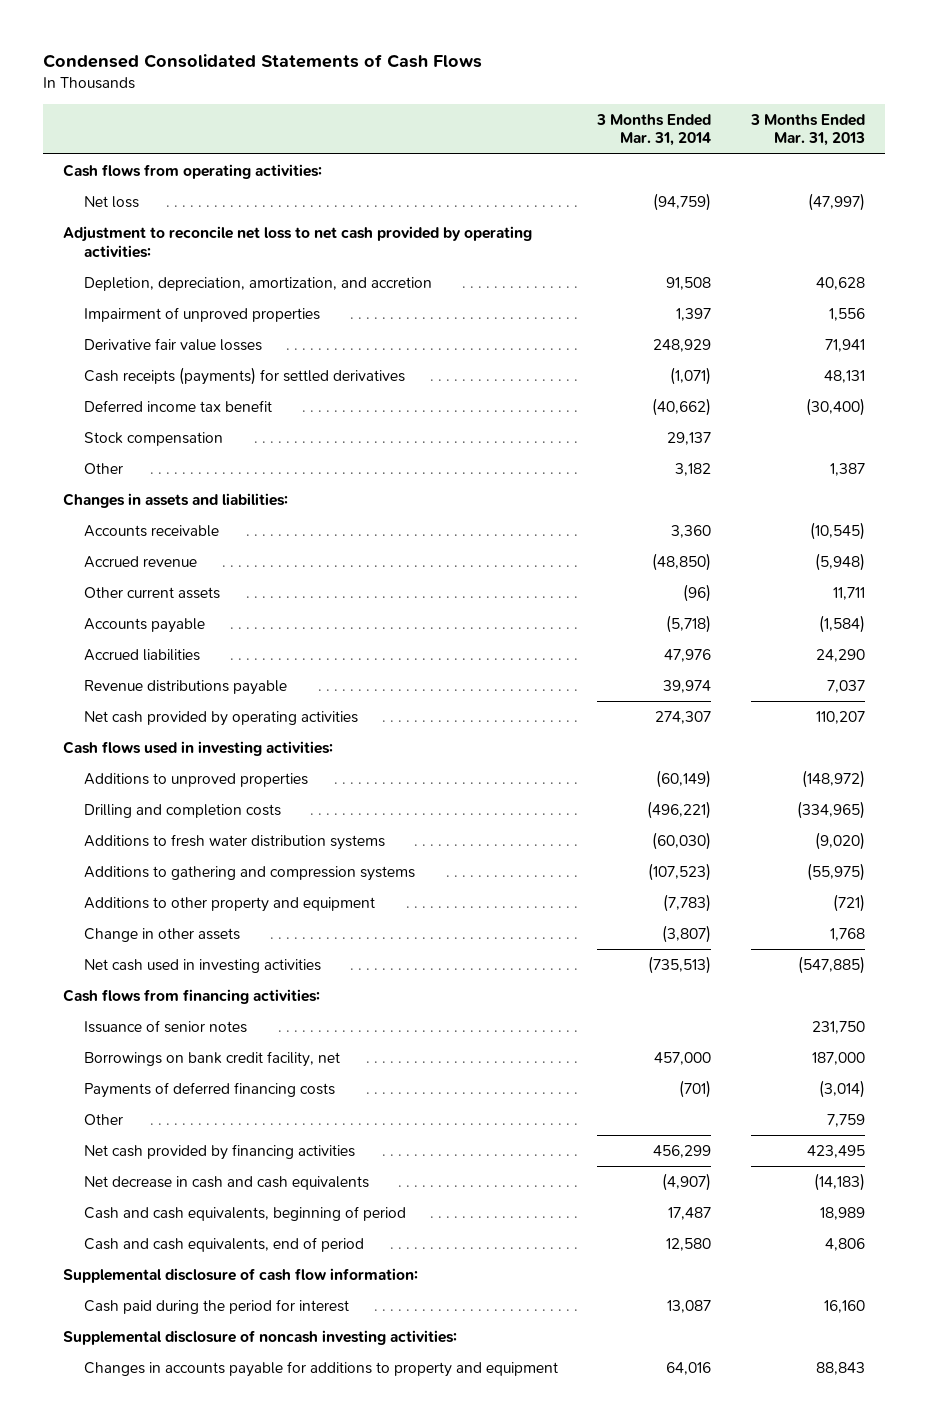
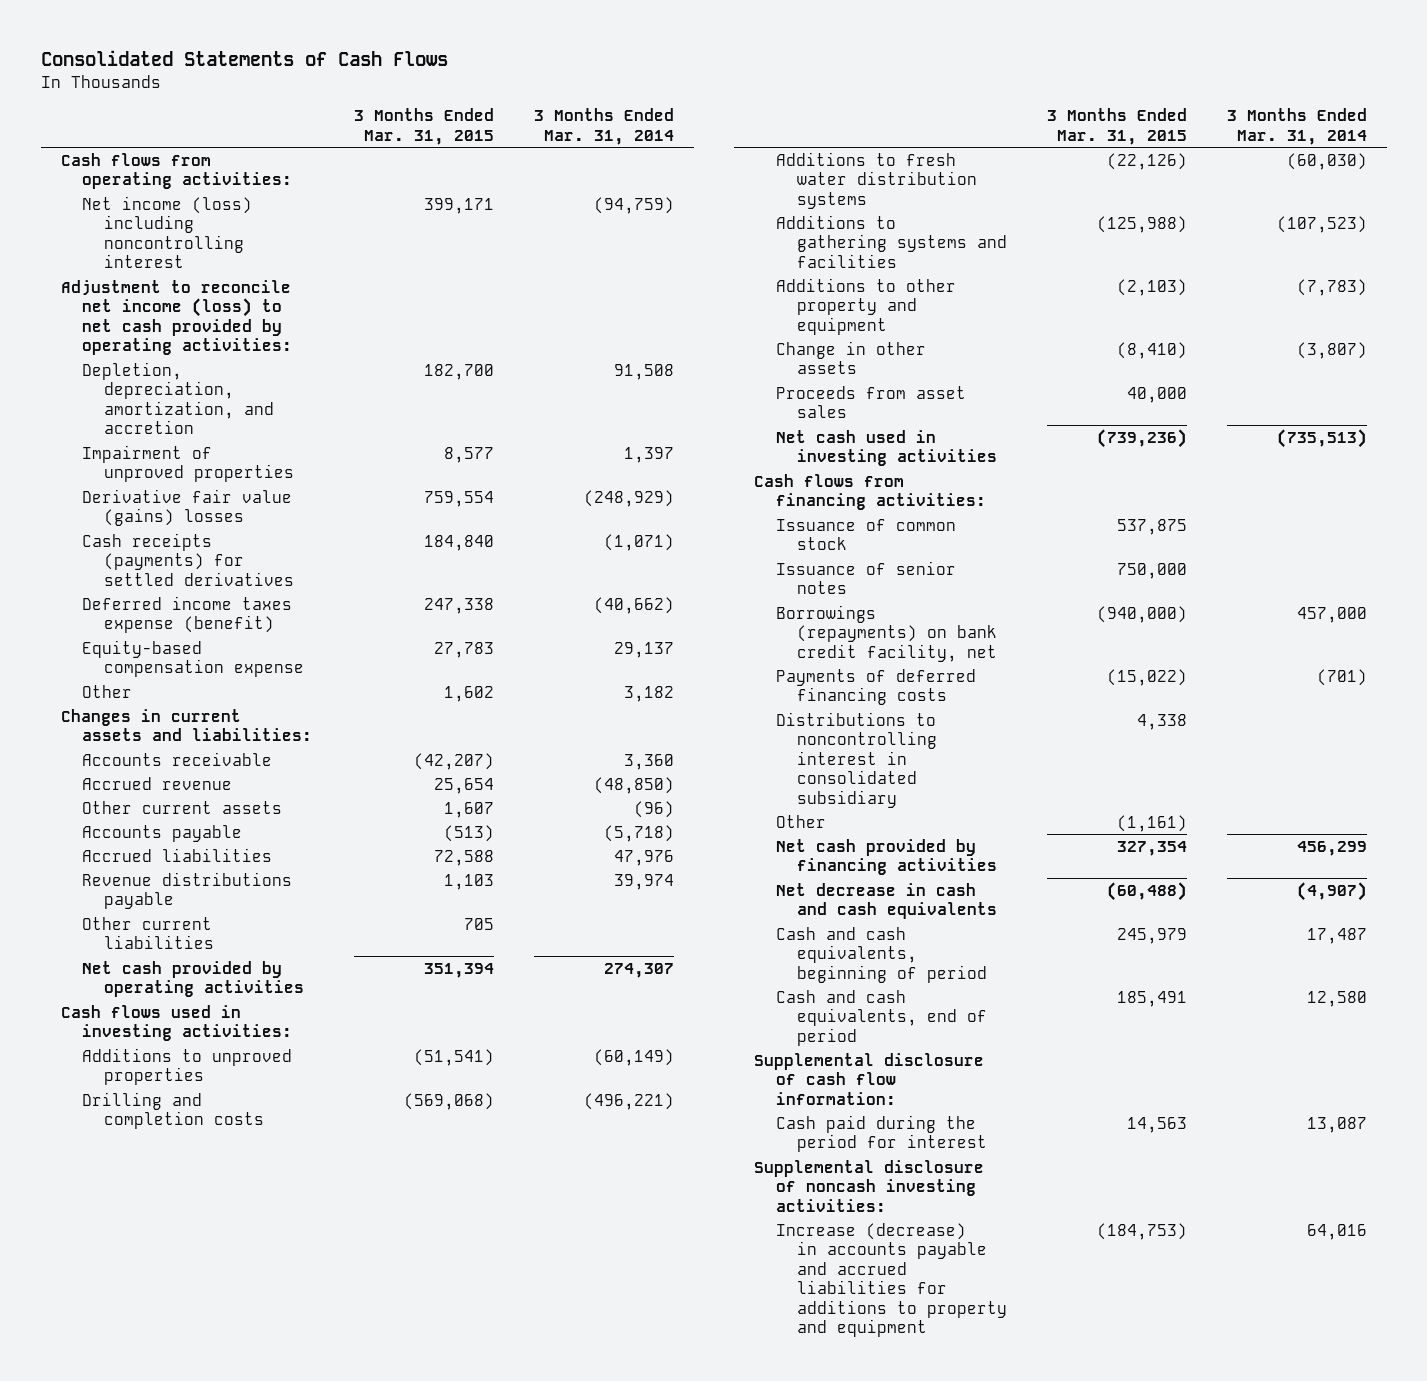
[43,54,483,69] Condensed Consolidated Statements of Cash Flows -> [40,49,448,66] Consolidated Statements of Cash Flows
[749,113,865,147] 3 Months Ended Mar. 31, 2013 -> none
none -> [353,108,494,145] 3 Months Ended Mar. 31, 2015
[84,195,140,208] Net loss -> [82,195,253,269] Net income (loss) including noncontrolling interest
[62,225,532,258] Adjustment to reconcile net loss to net cash provided by operating activities: -> [60,279,293,356] Adjustment to reconcile net income (loss) to net cash provided by operating activities:
[84,337,263,351] Derivative fair value losses -> [82,488,293,527] Derivative fair value (gains) losses
[653,338,712,352] 248,929 -> [583,489,674,507] (248,929)
[84,399,273,412] Deferred income tax benefit -> [82,595,293,634] Deferred income taxes expense (benefit)
[84,431,224,446] Stock compensation -> [82,639,305,678] Equity-based compensation expense
[62,492,288,508] Changes in assets and liabilities: -> [60,708,313,742] Changes in current assets and liabilities:
none -> [82,916,215,950] Other current liabilities
[84,865,416,881] Additions to gathering and compression systems -> [775,214,1008,268] Additions to gathering systems and facilities
none -> [775,385,966,419] Proceeds from asset sales
none -> [775,518,956,551] Issuance of common stock
[84,1050,341,1067] Borrowings on bank credit facility, net -> [775,604,998,662] Borrowings (repayments) on bank credit facility, net
none -> [775,711,938,808] Distributions to noncontrolling interest in consolidated subsidiary
[84,1360,559,1377] Changes in accounts payable for additions to property and equipment -> [775,1222,1008,1338] Increase (decrease) in accounts payable and accrued liabilities for additions to property and equipment

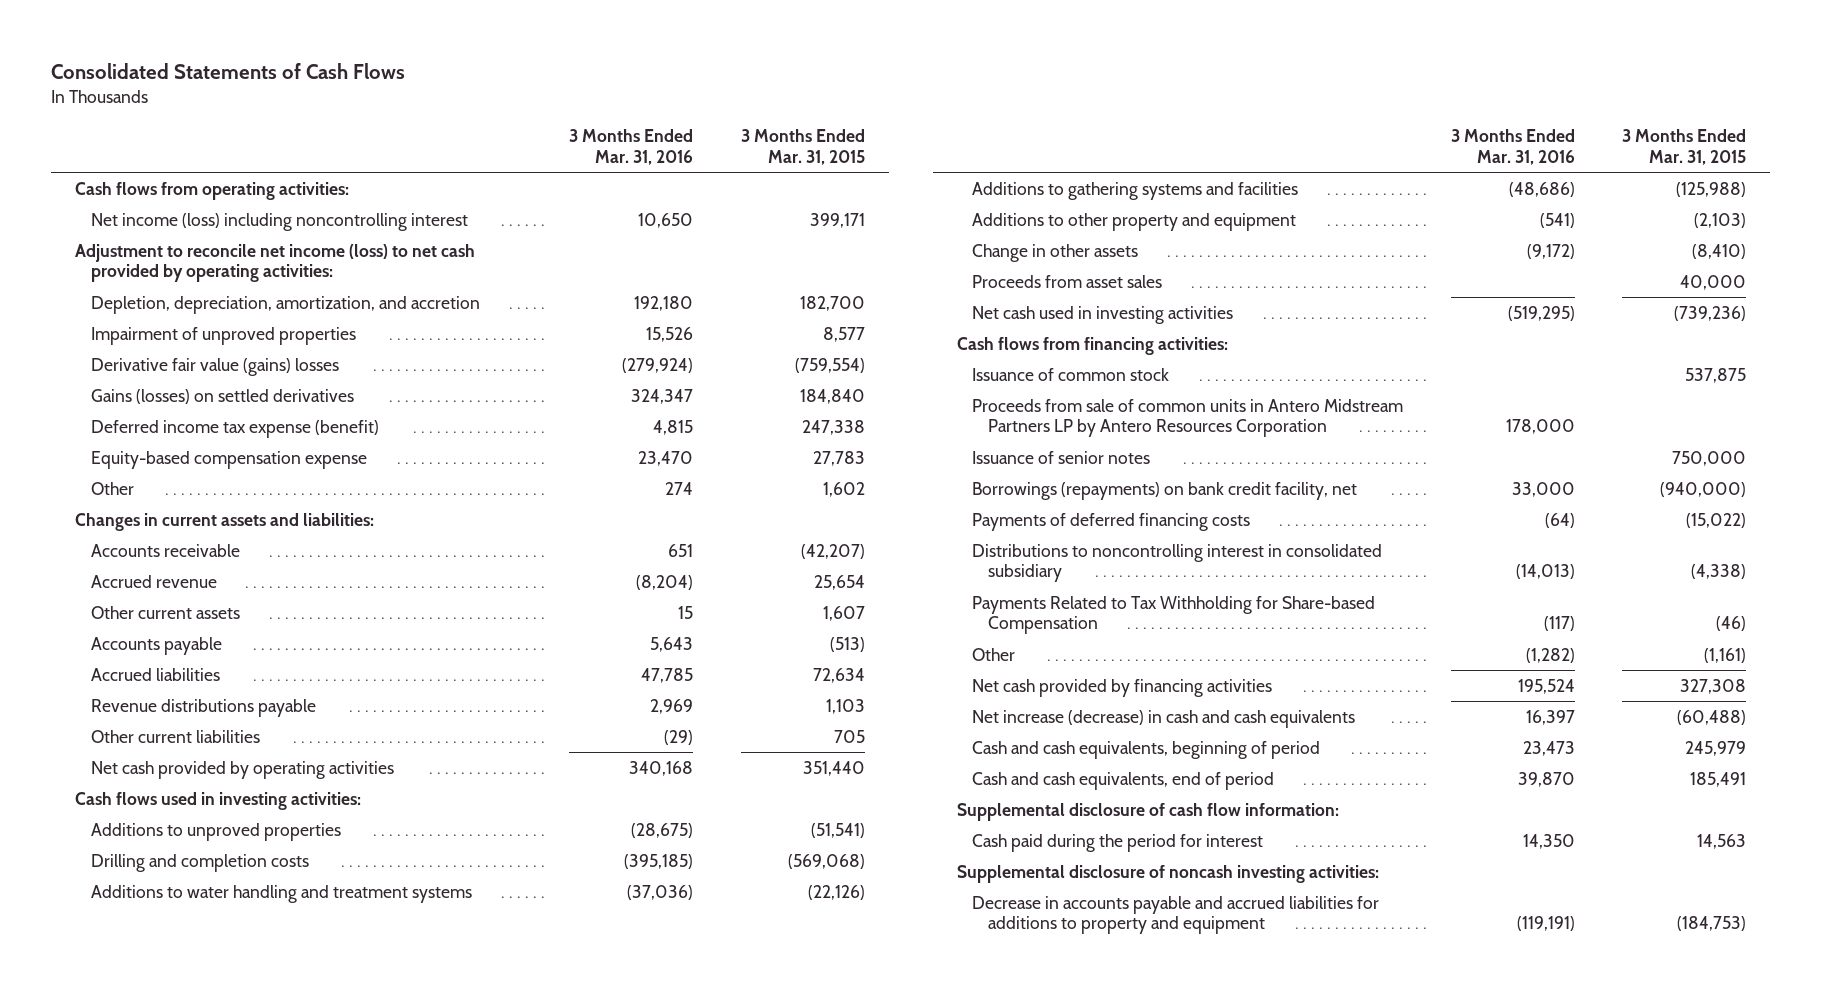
[533,108,674,145] 3 Months Ended Mar. 31, 2014 -> none
none -> [569,129,694,165] 3 Months Ended Mar. 31, 2016
[423,490,494,507] 759,554 -> [794,357,865,373] (759,554)
[82,532,295,586] Cash receipts (payments) for settled derivatives -> [90,388,354,404] Gains (losses) on settled derivatives
[82,595,293,634] Deferred income taxes expense (benefit) -> [90,419,379,438] Deferred income tax expense (benefit)
[433,849,494,866] 72,588 -> [812,667,865,683] 72,634
[423,962,494,978] 351,394 -> [802,760,865,776] 351,440
[775,151,978,209] Additions to fresh water distribution systems -> [90,884,472,903] Additions to water handling and treatment systems
none -> [972,398,1404,438] Proceeds from sale of common units in Antero Midstream Partners LP by Antero Resources Corporation
[1137,713,1188,730] 4,338 -> [1691,564,1747,580] (4,338)
none -> [972,595,1376,635] Payments Related to Tax Withholding for Share-based Compensation
[1117,840,1188,856] 327,354 -> [1680,678,1747,694] 327,308
[775,882,998,920] Net decrease in cash and cash equivalents -> [972,709,1356,728] Net increase (decrease) in cash and cash equivalents
[775,1222,1008,1338] Increase (decrease) in accounts payable and accrued liabilities for additions to property and equipment -> [972,895,1380,935] Decrease in accounts payable and accrued liabilities for additions to property and equipment

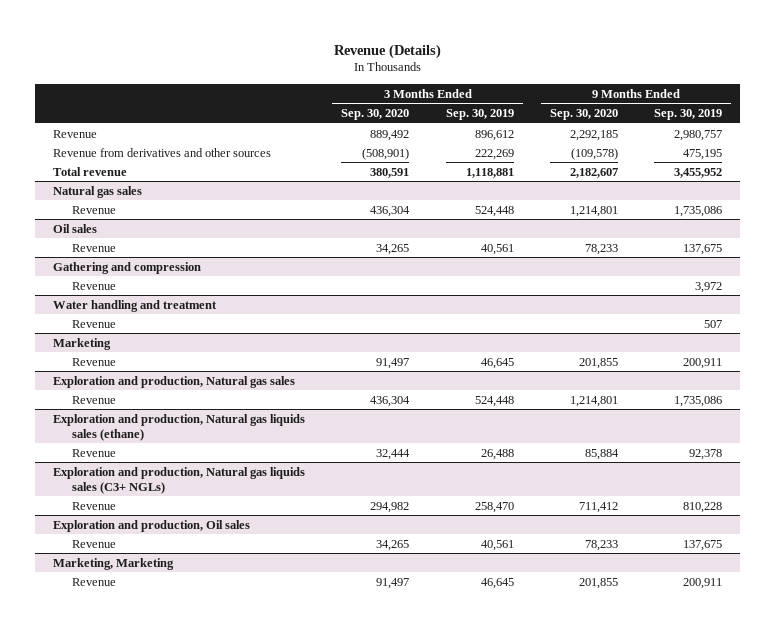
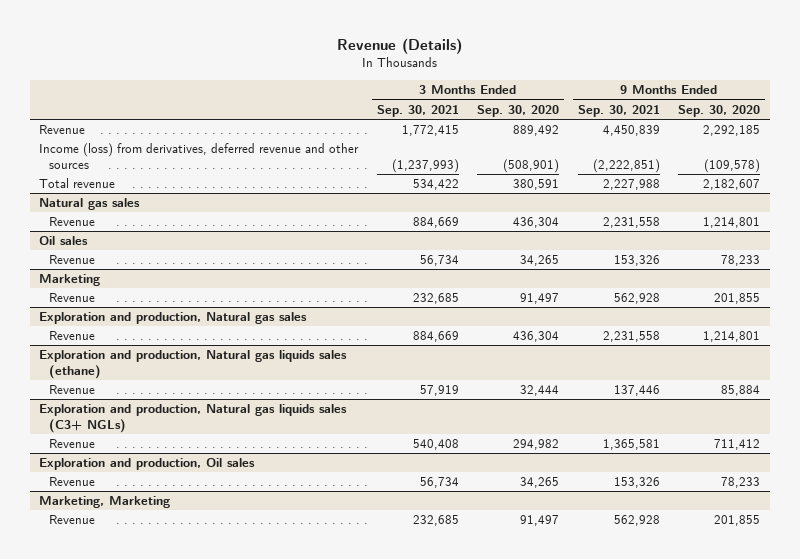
[445,109,514,121] Sep. 30, 2019 -> none
[654,109,723,121] Sep. 30, 2019 -> none
none -> [376,104,459,117] Sep. 30, 2021
none -> [577,104,660,117] Sep. 30, 2021
[53,147,272,157] Revenue from derivatives and other sources -> [39,143,360,169] Income (loss) from derivatives, deferred revenue and other sources
[53,261,202,274] Gathering and compression -> none
[71,281,116,290] Revenue -> none
[53,299,218,312] Water handling and treatment -> none
[71,319,116,328] Revenue -> none

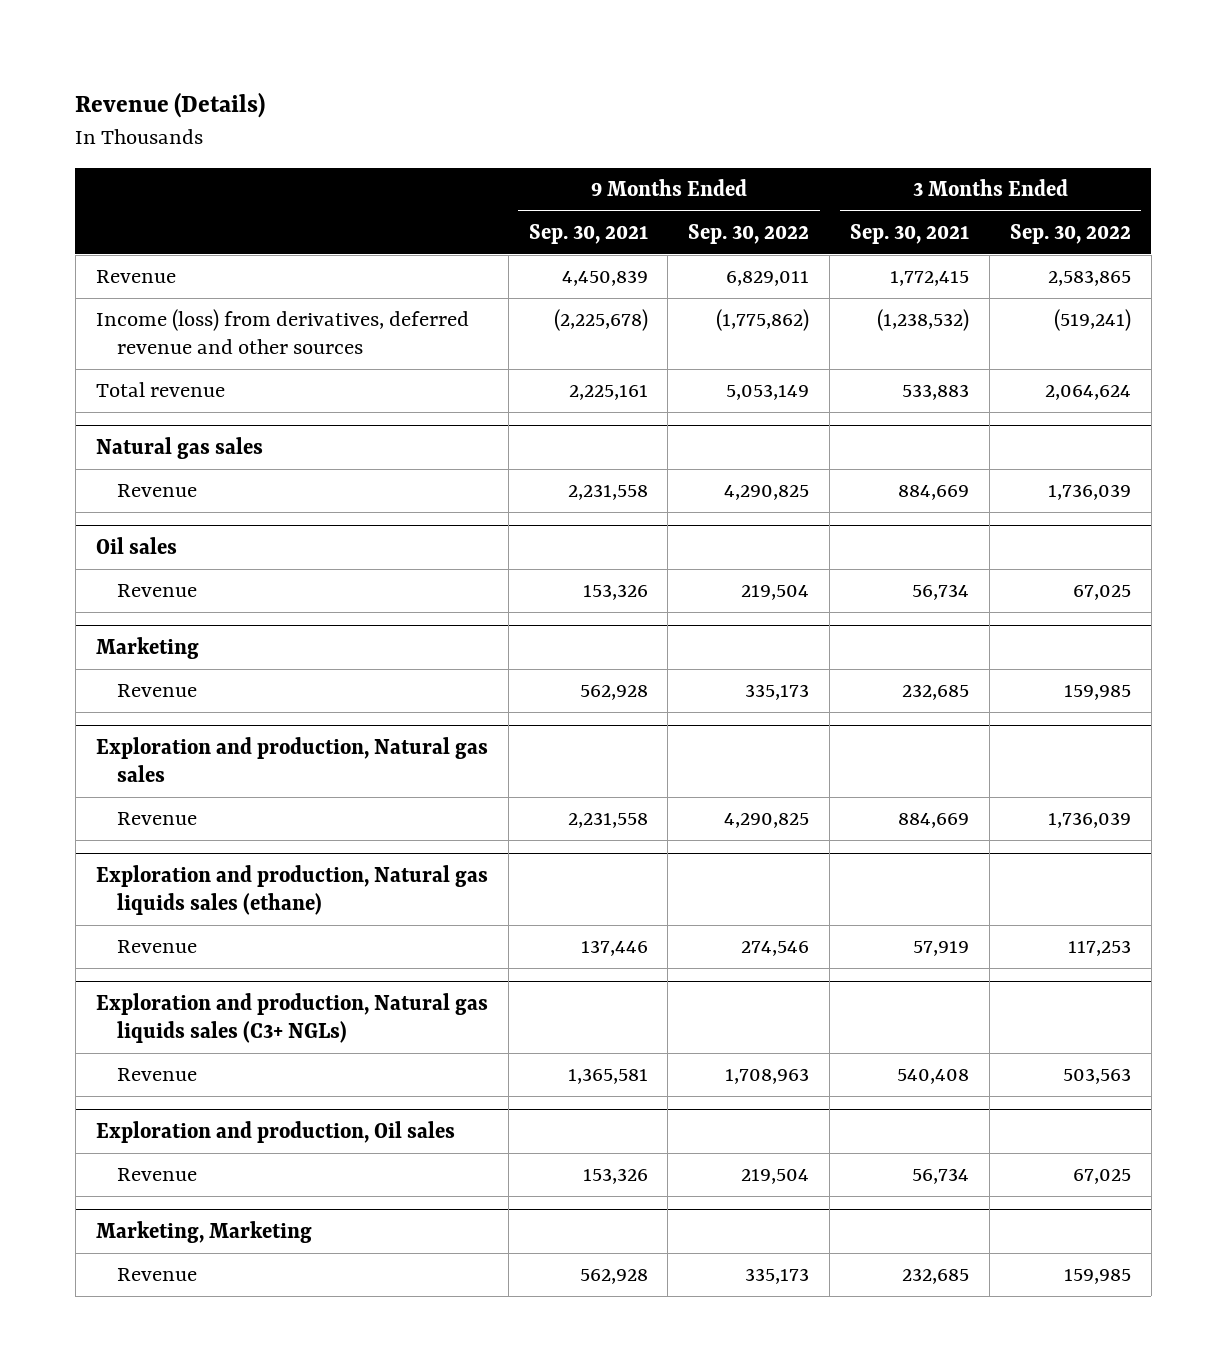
[477,104,560,117] Sep. 30, 2020 -> none
[678,104,761,117] Sep. 30, 2020 -> none
none -> [688,223,810,244] Sep. 30, 2022
none -> [1009,223,1131,244] Sep. 30, 2022
[391,158,459,173] (1,237,993) -> [877,309,970,332] (1,238,532)
[592,158,660,173] (2,222,851) -> [553,309,648,332] (2,225,678)
[412,179,459,191] 534,422 -> [902,384,970,401] 533,883
[602,179,660,191] 2,227,988 -> [568,385,648,401] 2,225,161

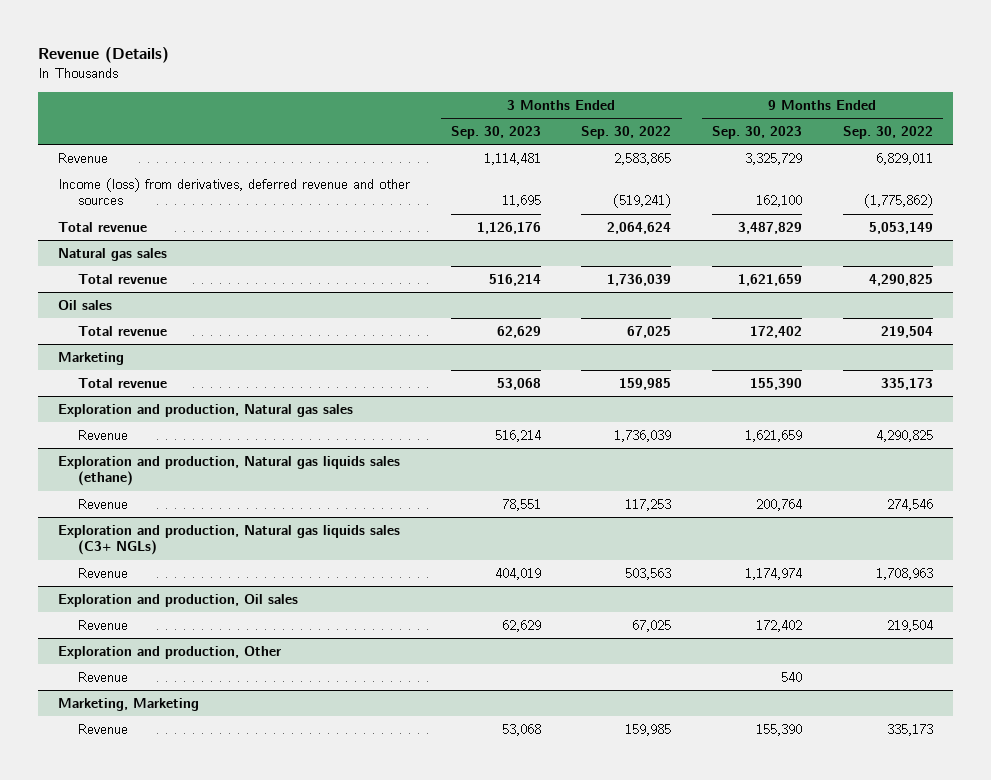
[528,223,648,244] Sep. 30, 2021 -> none
[850,223,970,244] Sep. 30, 2021 -> none
none -> [450,125,541,139] Sep. 30, 2023
none -> [712,125,803,139] Sep. 30, 2023
[117,484,198,498] Revenue -> [77,273,167,284] Total revenue
[117,584,198,598] Revenue -> [77,325,167,336] Total revenue
[117,684,198,698] Revenue -> [77,377,167,388] Total revenue
none -> [58,645,282,659] Exploration and production, Other
none -> [77,671,128,682] Revenue

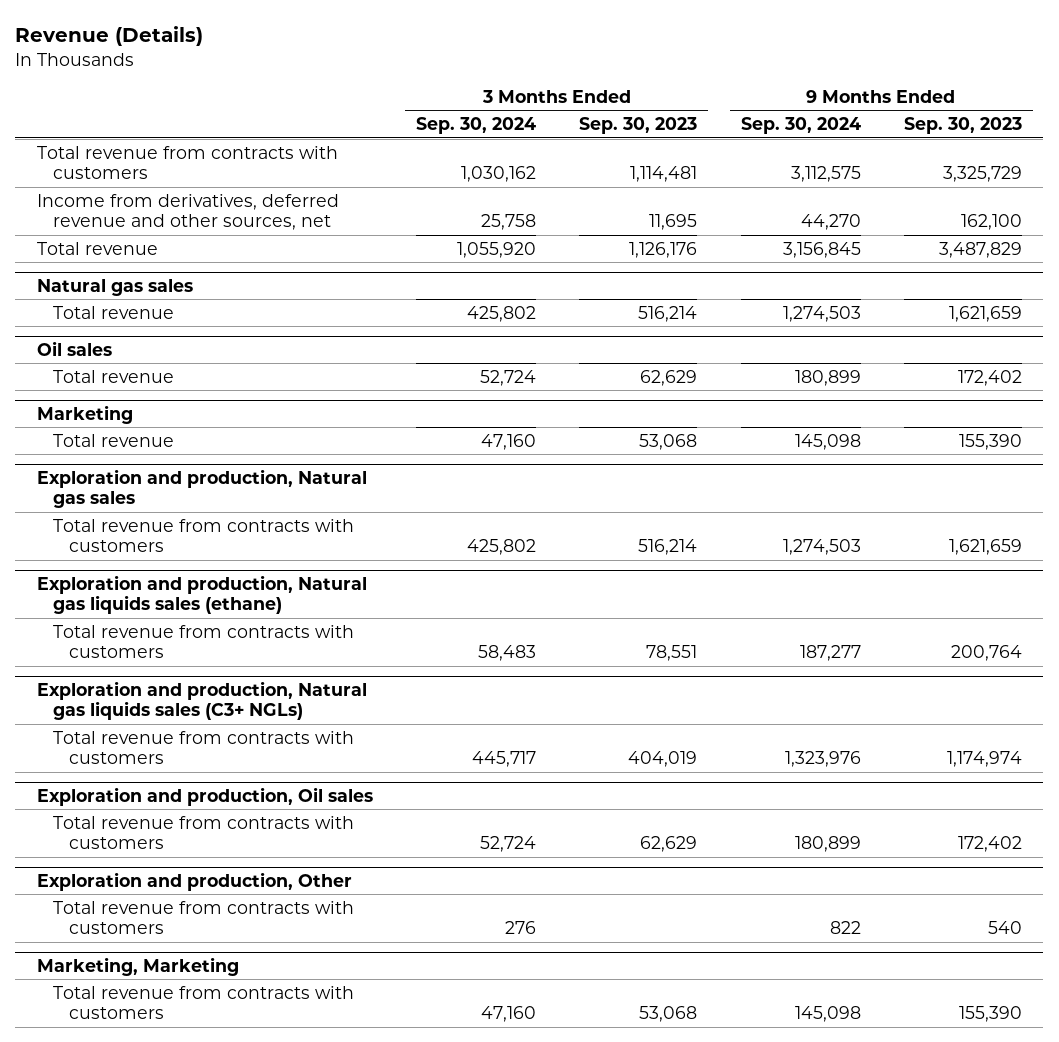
[581,125,672,139] Sep. 30, 2022 -> none
[842,125,933,139] Sep. 30, 2022 -> none
none -> [416,117,537,135] Sep. 30, 2024
none -> [740,117,861,135] Sep. 30, 2024
[58,152,109,163] Revenue -> [36,145,338,180] Total revenue from contracts with customers
[58,177,411,206] Income (loss) from derivatives, deferred revenue and other sources -> [36,193,339,231] Income from derivatives, deferred revenue and other sources, net
[77,429,128,440] Revenue -> [53,518,355,553] Total revenue from contracts with customers
[77,498,128,509] Revenue -> [53,624,355,659] Total revenue from contracts with customers
[77,567,128,578] Revenue -> [53,730,355,765] Total revenue from contracts with customers
[77,619,128,630] Revenue -> [53,815,355,850] Total revenue from contracts with customers
[77,671,128,682] Revenue -> [53,900,355,935] Total revenue from contracts with customers
[77,723,128,734] Revenue -> [53,985,355,1020] Total revenue from contracts with customers

